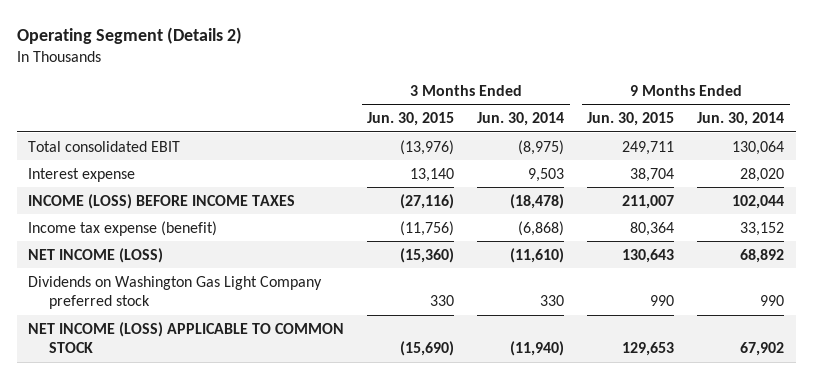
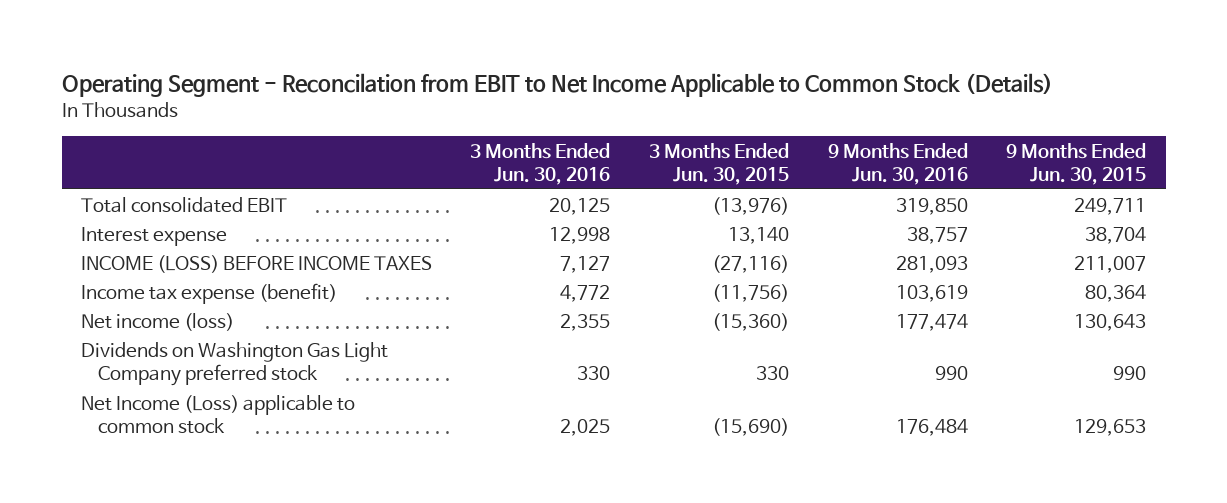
[16,26,242,44] Operating Segment (Details 2) -> [61,73,1053,98] Operating Segment - Reconcilation from EBIT to Net Income Applicable to Common Stock (Details)
[477,112,565,127] Jun. 30, 2014 -> none
[697,112,785,127] Jun. 30, 2014 -> none
none -> [470,142,611,186] 3 Months Ended Jun. 30, 2016
none -> [827,142,968,186] 9 Months Ended Jun. 30, 2016
[28,247,164,263] NET INCOME (LOSS) -> [80,312,234,331] Net income (loss)
[28,321,345,354] NET INCOME (LOSS) APPLICABLE TO COMMON STOCK -> [80,394,355,435] Net Income (Loss) applicable to common stock

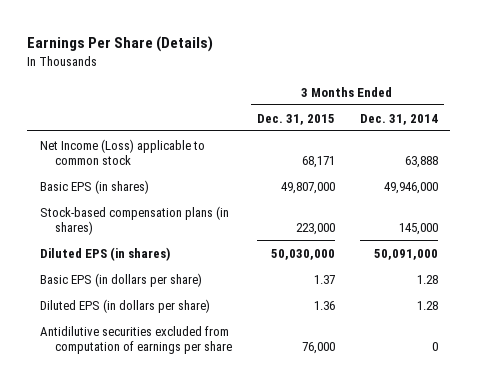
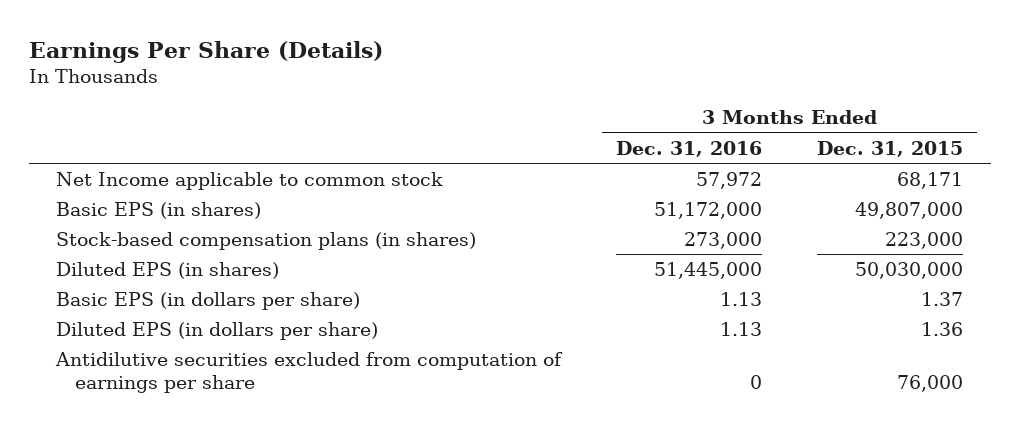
[359,113,438,125] Dec. 31, 2014 -> none
none -> [616,140,763,157] Dec. 31, 2016
[39,138,205,166] Net Income (Loss) applicable to common stock -> [56,172,444,191] Net Income applicable to common stock

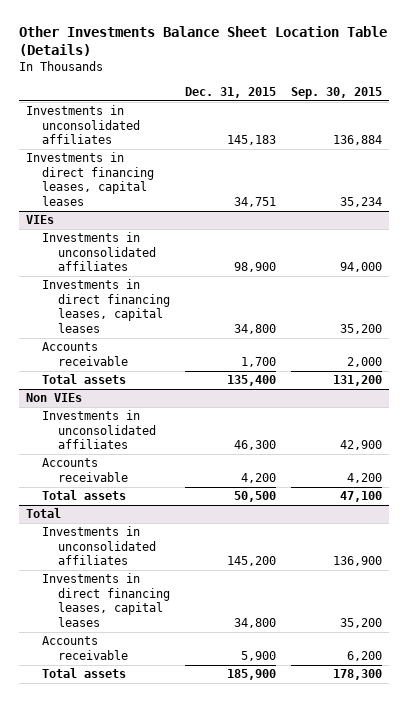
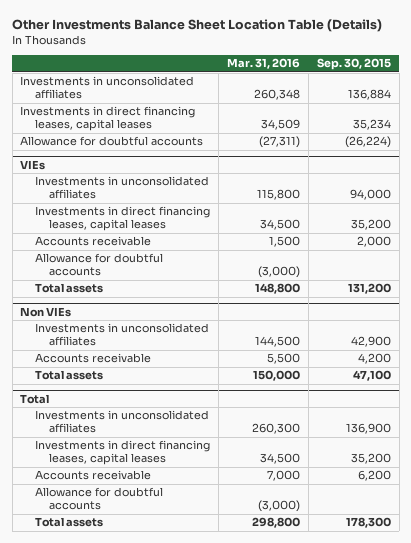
[184,87,276,99] Dec. 31, 2015 -> none
none -> [226,58,300,70] Mar. 31, 2016
none -> [20,136,204,147] Allowance for doubtful accounts
none -> [34,253,163,277] Allowance for doubtful accounts
none -> [34,487,163,511] Allowance for doubtful accounts

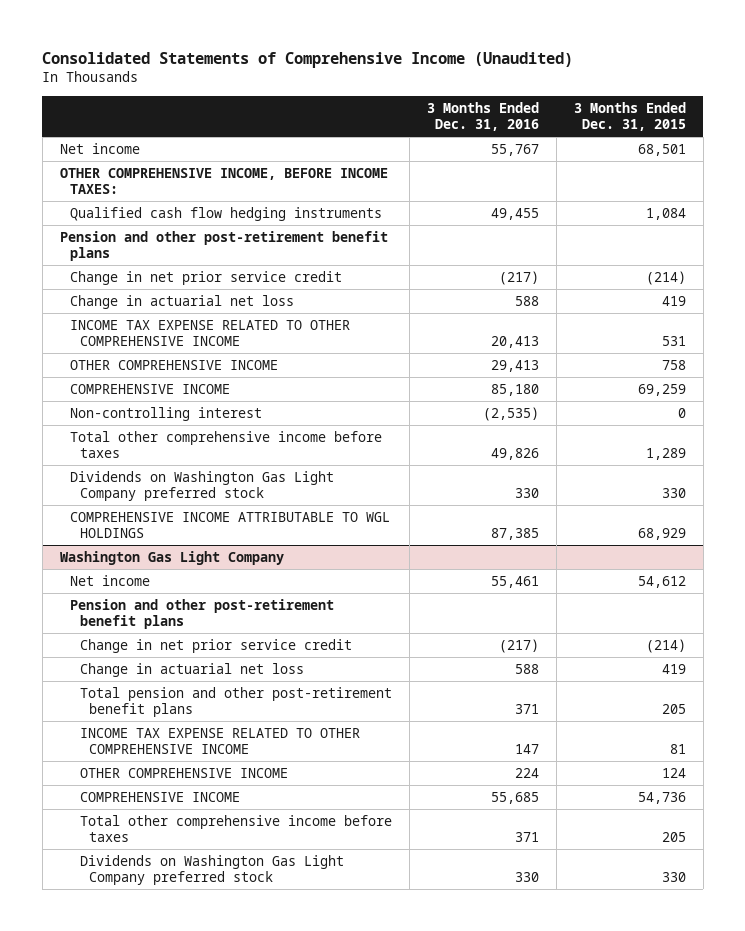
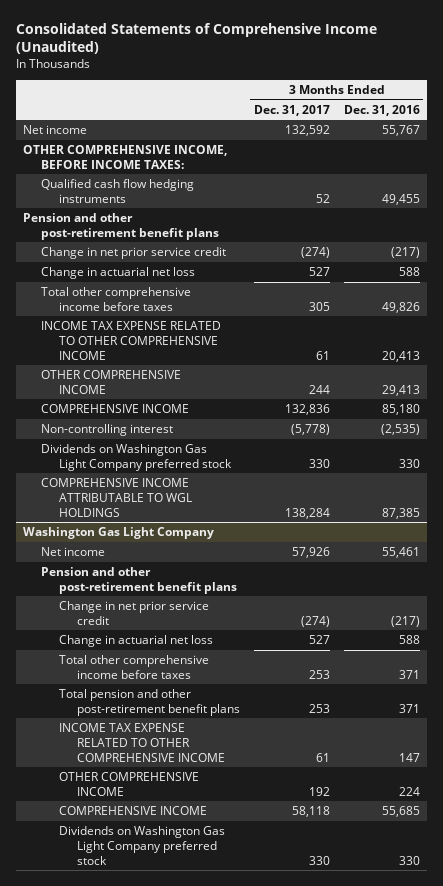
[573,101,686,132] 3 Months Ended Dec. 31, 2015 -> none
none -> [253,104,330,116] Dec. 31, 2017
[69,430,382,459] Total other comprehensive income before taxes -> [40,286,191,311] Total other comprehensive income before taxes
[79,814,392,843] Total other comprehensive income before taxes -> [58,654,209,679] Total other comprehensive income before taxes

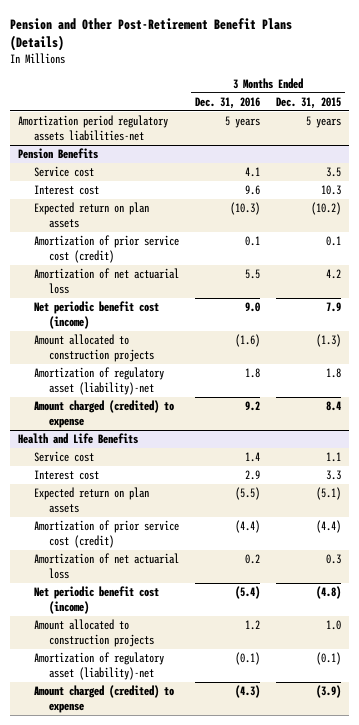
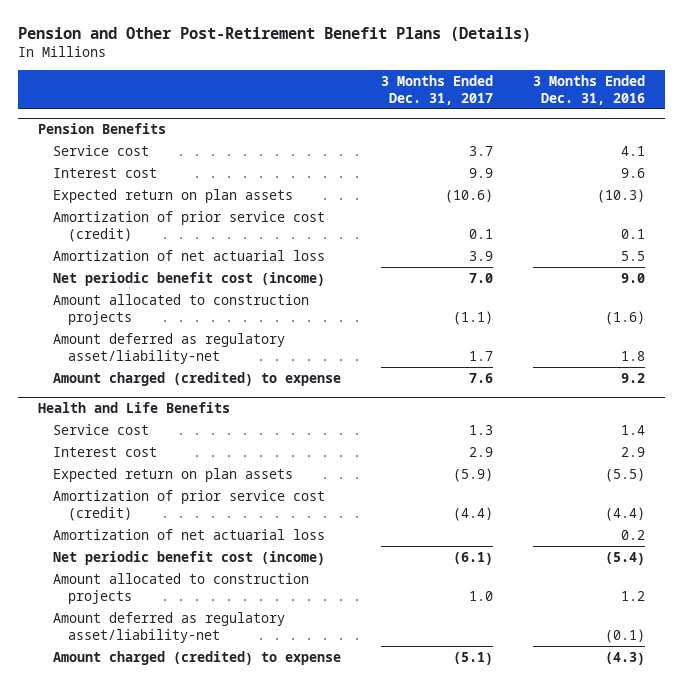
[275,96,341,109] Dec. 31, 2015 -> none
none -> [380,74,493,105] 3 Months Ended Dec. 31, 2017
[18,115,169,141] Amortization period regulatory assets liabilities-net -> none
[33,367,164,395] Amortization of regulatory asset (liability)-net -> [53,332,286,364] Amount deferred as regulatory asset/liability-net
[33,652,164,680] Amortization of regulatory asset (liability)-net -> [53,611,286,643] Amount deferred as regulatory asset/liability-net

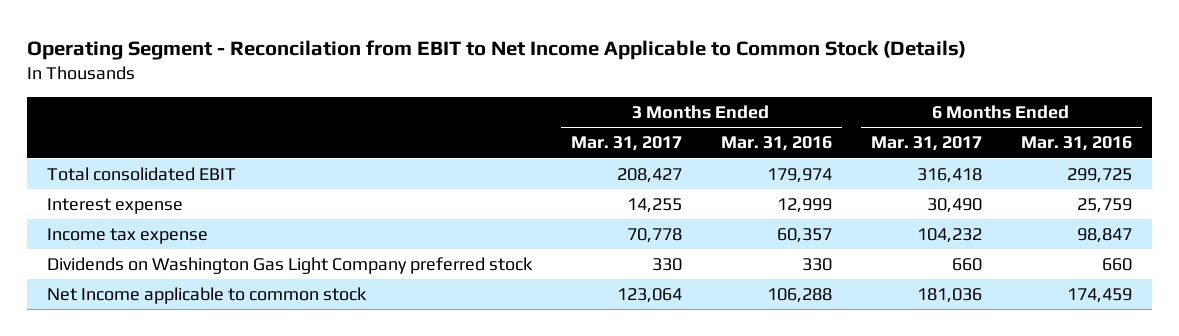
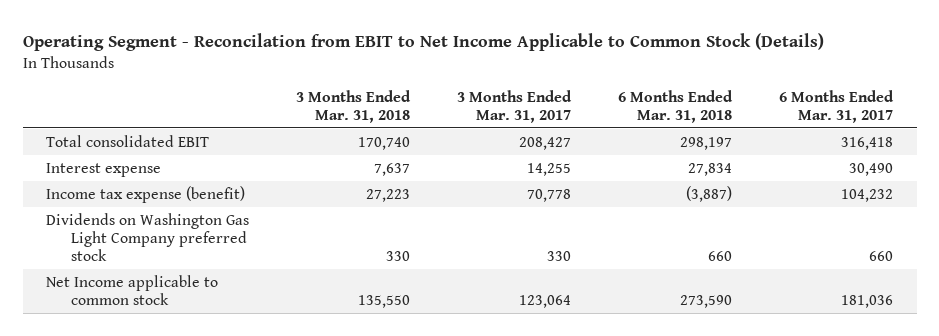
[720,136,832,152] Mar. 31, 2016 -> none
[1021,136,1133,152] Mar. 31, 2016 -> none
none -> [296,89,412,123] 3 Months Ended Mar. 31, 2018
none -> [618,89,734,123] 6 Months Ended Mar. 31, 2018
[46,228,208,245] Income tax expense -> [46,185,246,203] Income tax expense (benefit)

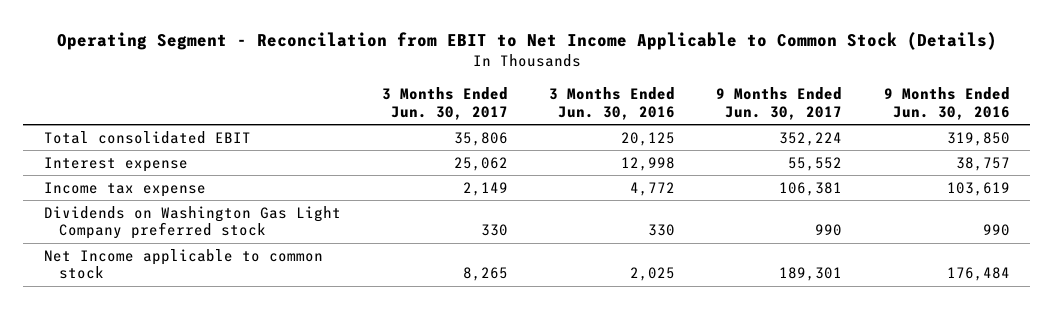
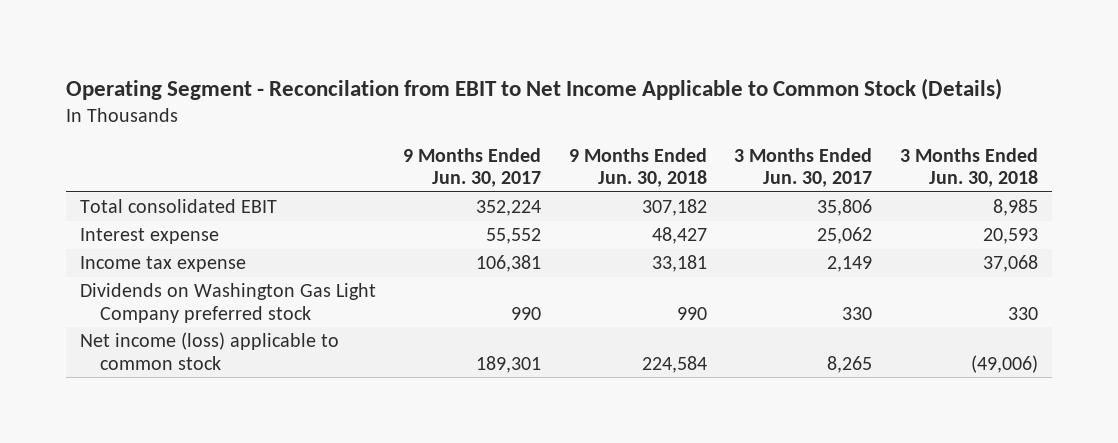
[549,87,676,120] 3 Months Ended Jun. 30, 2016 -> none
[883,87,1010,120] 9 Months Ended Jun. 30, 2016 -> none
none -> [568,147,707,188] 9 Months Ended Jun. 30, 2018
none -> [900,147,1039,188] 3 Months Ended Jun. 30, 2018
[43,248,323,280] Net Income applicable to common stock -> [79,332,339,370] Net income (loss) applicable to common stock

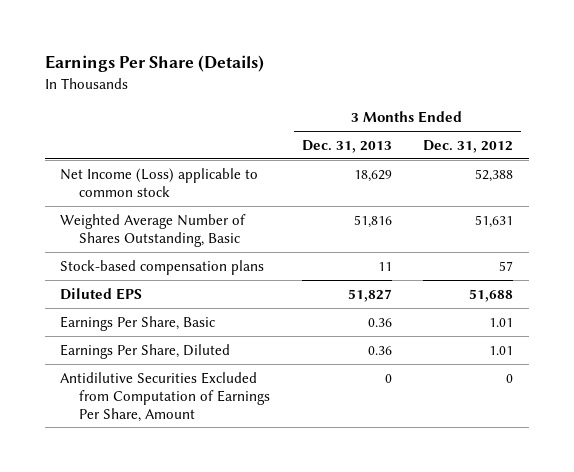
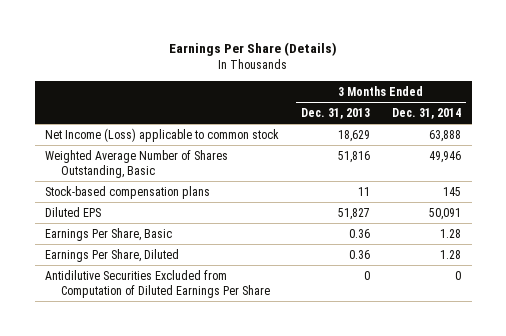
[423,139,514,153] Dec. 31, 2012 -> none
none -> [391,107,461,119] Dec. 31, 2014
[60,371,271,422] Antidilutive Securities Excluded from Computation of Earnings Per Share, Amount -> [45,269,271,298] Antidilutive Securities Excluded from Computation of Diluted Earnings Per Share

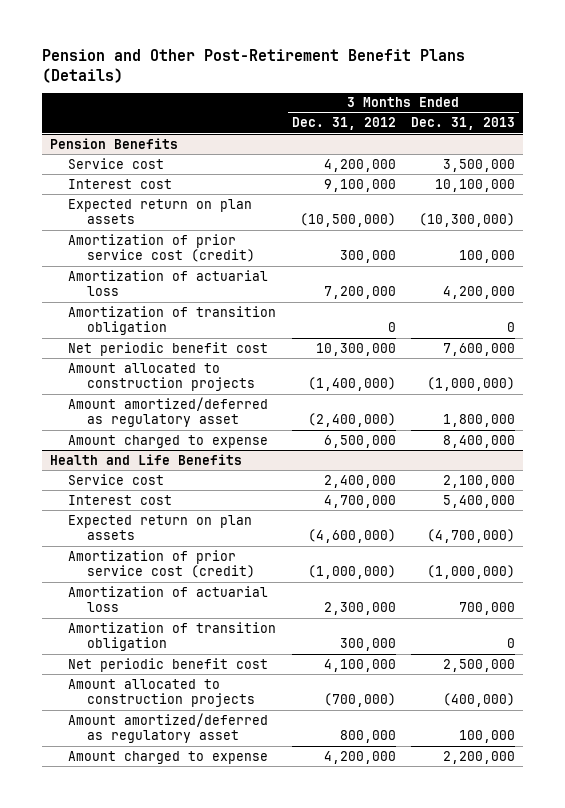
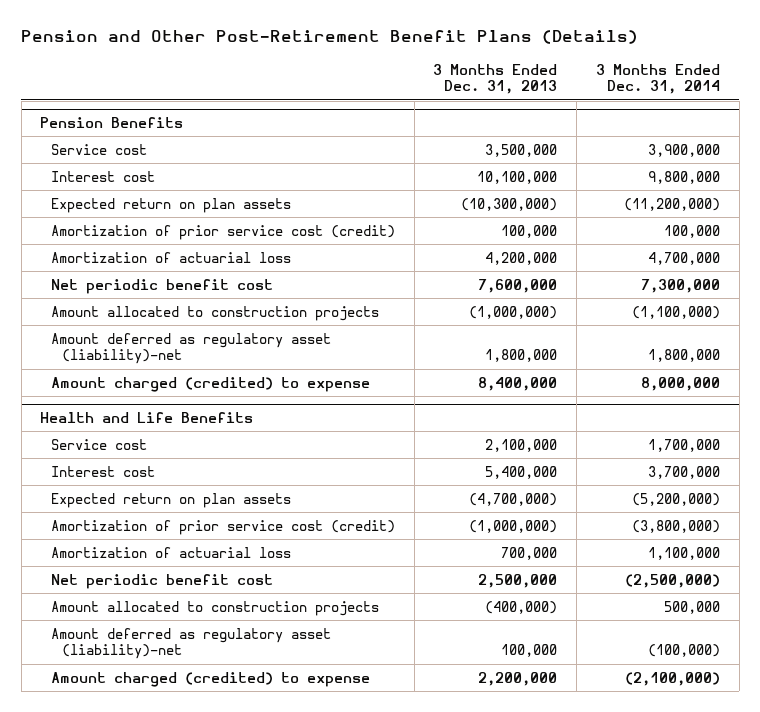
[291,117,396,131] Dec. 31, 2012 -> none
none -> [595,63,720,95] 3 Months Ended Dec. 31, 2014
[68,305,277,336] Amortization of transition obligation -> none
[68,396,269,428] Amount amortized/deferred as regulatory asset -> [51,332,332,365] Amount deferred as regulatory asset (liability)-net
[68,434,269,448] Amount charged to expense -> [51,376,371,392] Amount charged (credited) to expense
[68,621,277,652] Amortization of transition obligation -> none
[68,712,269,744] Amount amortized/deferred as regulatory asset -> [51,627,332,660] Amount deferred as regulatory asset (liability)-net
[68,750,269,764] Amount charged to expense -> [51,671,371,687] Amount charged (credited) to expense

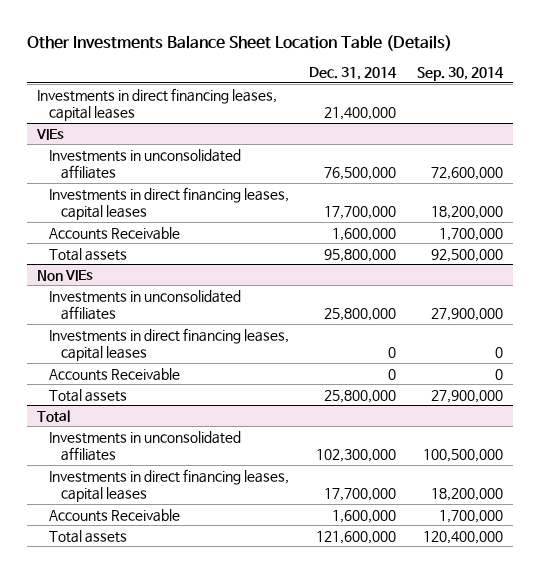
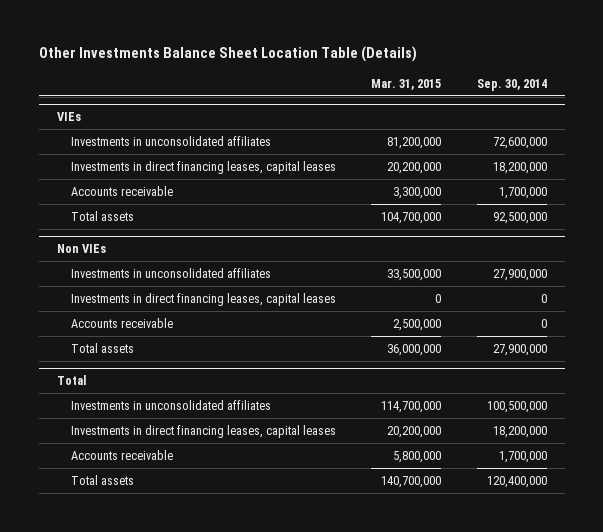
[309,66,398,80] Dec. 31, 2014 -> none
none -> [371,78,442,90] Mar. 31, 2015
[36,87,277,121] Investments in direct financing leases, capital leases -> none
[48,226,180,240] Accounts Receivable -> [70,185,173,196] Accounts receivable
[48,367,180,381] Accounts Receivable -> [70,317,173,328] Accounts receivable
[48,508,180,522] Accounts Receivable -> [70,449,173,460] Accounts receivable

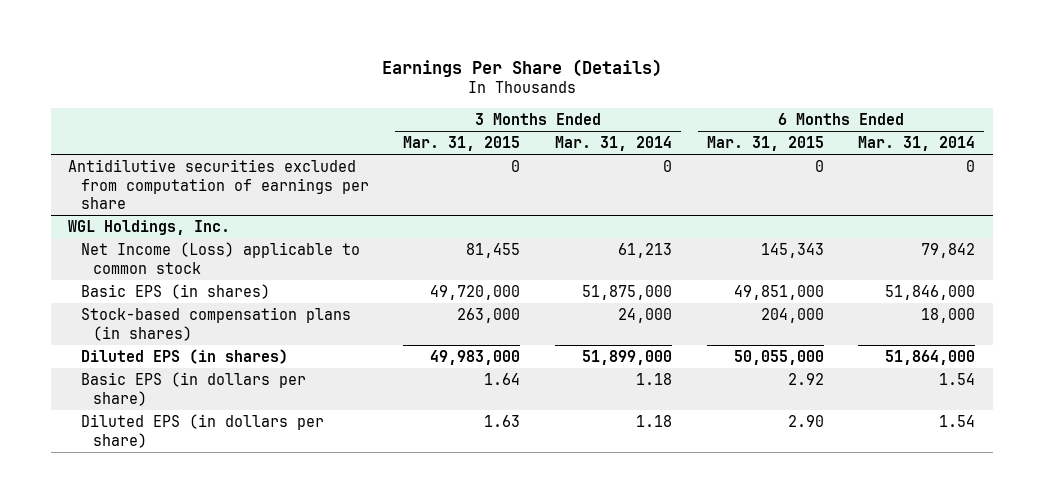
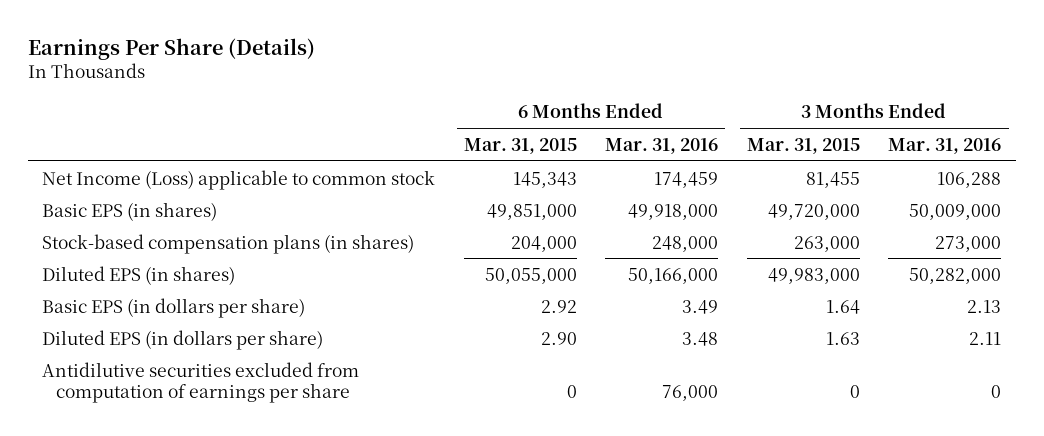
[555,135,673,151] Mar. 31, 2014 -> none
[858,135,976,151] Mar. 31, 2014 -> none
none -> [605,137,719,154] Mar. 31, 2016
none -> [888,137,1002,154] Mar. 31, 2016
[68,219,231,235] WGL Holdings, Inc. -> none
[68,158,369,210] Antidilutive securities excluded from computation of earnings per share -> [42,361,360,404] Antidilutive securities excluded from computation of earnings per share

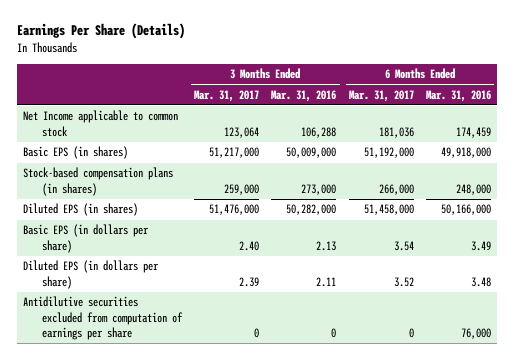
[463,137,577,154] Mar. 31, 2015 -> none
[746,137,860,154] Mar. 31, 2015 -> none
none -> [194,89,260,102] Mar. 31, 2017
none -> [348,89,414,102] Mar. 31, 2017
[42,169,436,190] Net Income (Loss) applicable to common stock -> [22,110,178,137] Net Income applicable to common stock

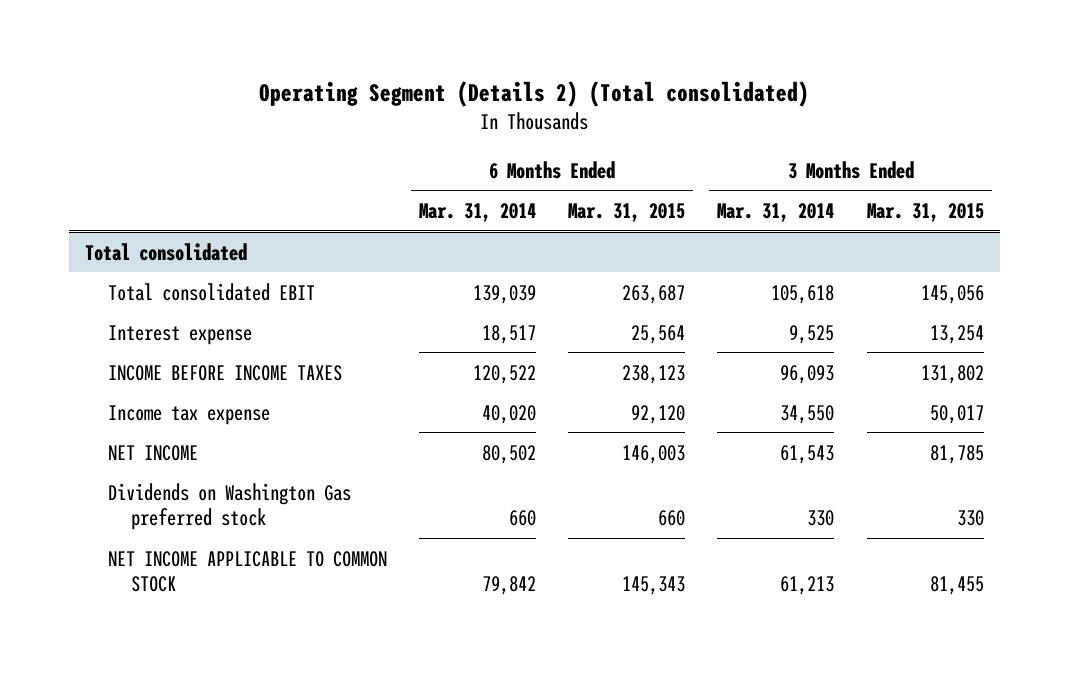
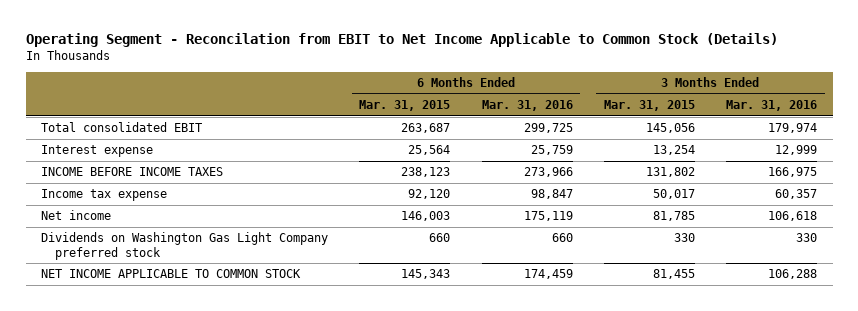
[259,80,810,107] Operating Segment (Details 2) (Total consolidated) -> [25,32,778,47] Operating Segment - Reconcilation from EBIT to Net Income Applicable to Common Stock (Details)
[419,203,537,223] Mar. 31, 2014 -> none
[717,203,835,223] Mar. 31, 2014 -> none
none -> [481,100,573,112] Mar. 31, 2016
none -> [726,100,818,112] Mar. 31, 2016
[84,242,247,261] Total consolidated -> none
[107,444,198,461] NET INCOME -> [41,210,112,221] Net income
[107,482,351,531] Dividends on Washington Gas preferred stock -> [41,232,329,260] Dividends on Washington Gas Light Company preferred stock

